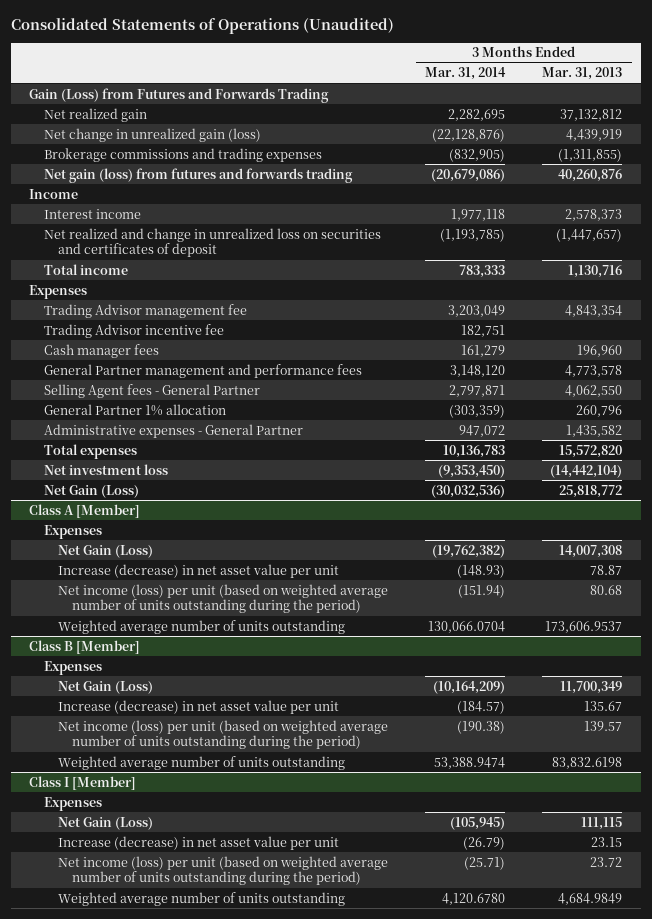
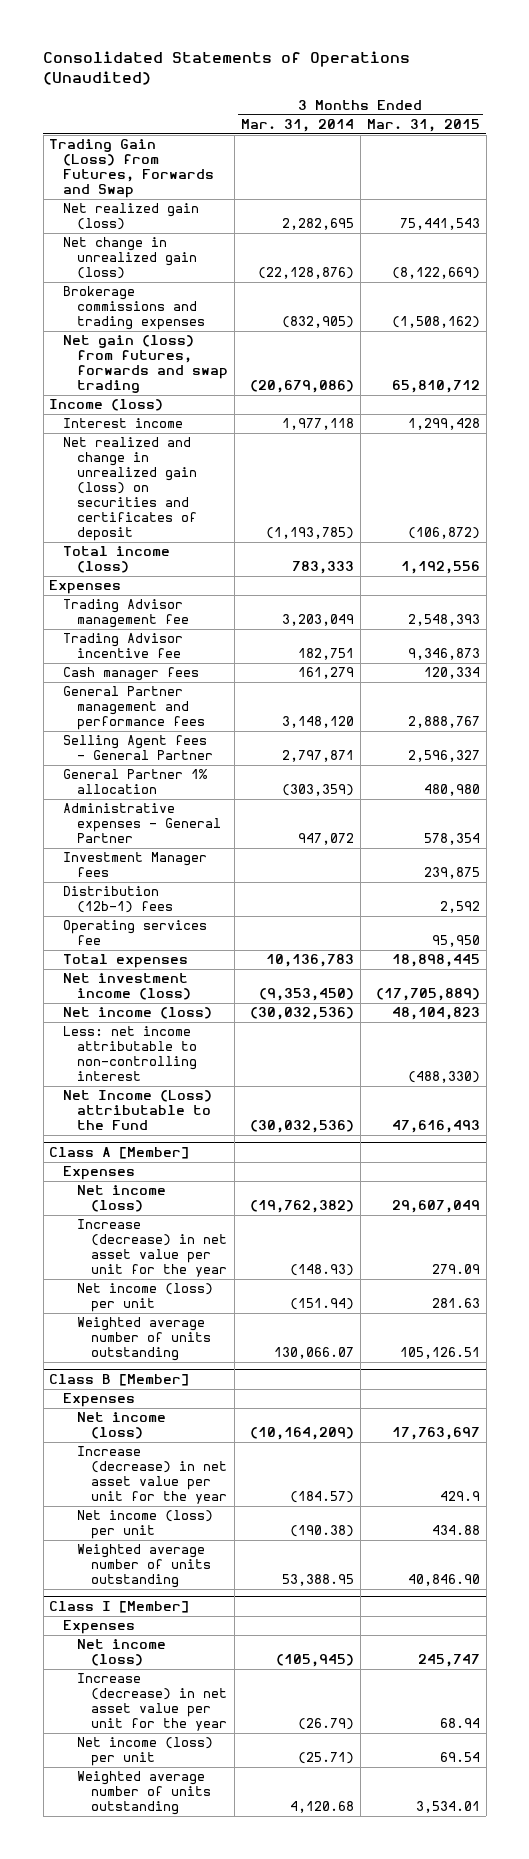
[542,67,623,81] Mar. 31, 2013 -> none
none -> [366,119,480,133] Mar. 31, 2015
[29,87,330,103] Gain (Loss) from Futures and Forwards Trading -> [49,139,215,199] Trading Gain (Loss) from Futures, Forwards and Swap
[43,107,147,122] Net realized gain -> [63,203,200,231] Net realized gain (loss)
[43,167,353,183] Net gain (loss) from futures and forwards trading -> [63,335,228,394] Net gain (loss) from futures, forwards and swap trading
[29,188,79,199] Income -> [49,399,164,412] Income (loss)
[43,227,381,258] Net realized and change in unrealized loss on securities and certificates of deposit -> [63,437,197,541] Net realized and change in unrealized gain (loss) on securities and certificates of deposit
[43,263,128,275] Total income -> [63,546,171,574] Total income (loss)
none -> [63,852,208,878] Investment Manager fees
none -> [63,886,173,914] Distribution (12b-1) fees
none -> [63,920,208,946] Operating services fee
[43,463,168,475] Net investment loss -> [63,973,191,1001] Net investment income (loss)
[43,484,139,498] Net Gain (Loss) -> [63,1007,213,1020] Net income (loss)
none -> [63,1026,197,1082] Less: net income attributable to non-controlling interest
none -> [63,1090,213,1131] Net Income (Loss) attributable to the Fund
[58,544,154,558] Net Gain (Loss) -> [76,1185,166,1213] Net income (loss)
[58,563,340,578] Increase (decrease) in net asset value per unit -> [76,1219,227,1278] Increase (decrease) in net asset value per unit for the year
[58,583,389,614] Net income (loss) per unit (based on weighted average number of units outstanding during the period) -> [76,1283,213,1313] Net income (loss) per unit
[428,620,506,633] 130,066.0704 -> [273,1347,354,1360] 130,066.07
[58,680,154,694] Net Gain (Loss) -> [76,1412,166,1440] Net income (loss)
[58,699,340,714] Increase (decrease) in net asset value per unit -> [76,1446,227,1505] Increase (decrease) in net asset value per unit for the year
[58,719,389,750] Net income (loss) per unit (based on weighted average number of units outstanding during the period) -> [76,1510,213,1540] Net income (loss) per unit
[434,756,506,769] 53,388.9474 -> [281,1574,354,1587] 53,388.95
[58,816,154,830] Net Gain (Loss) -> [76,1639,166,1667] Net income (loss)
[58,835,340,850] Increase (decrease) in net asset value per unit -> [76,1673,227,1732] Increase (decrease) in net asset value per unit for the year
[58,855,389,886] Net income (loss) per unit (based on weighted average number of units outstanding during the period) -> [76,1737,213,1767] Net income (loss) per unit
[442,892,506,905] 4,120.6780 -> [289,1801,354,1814] 4,120.68

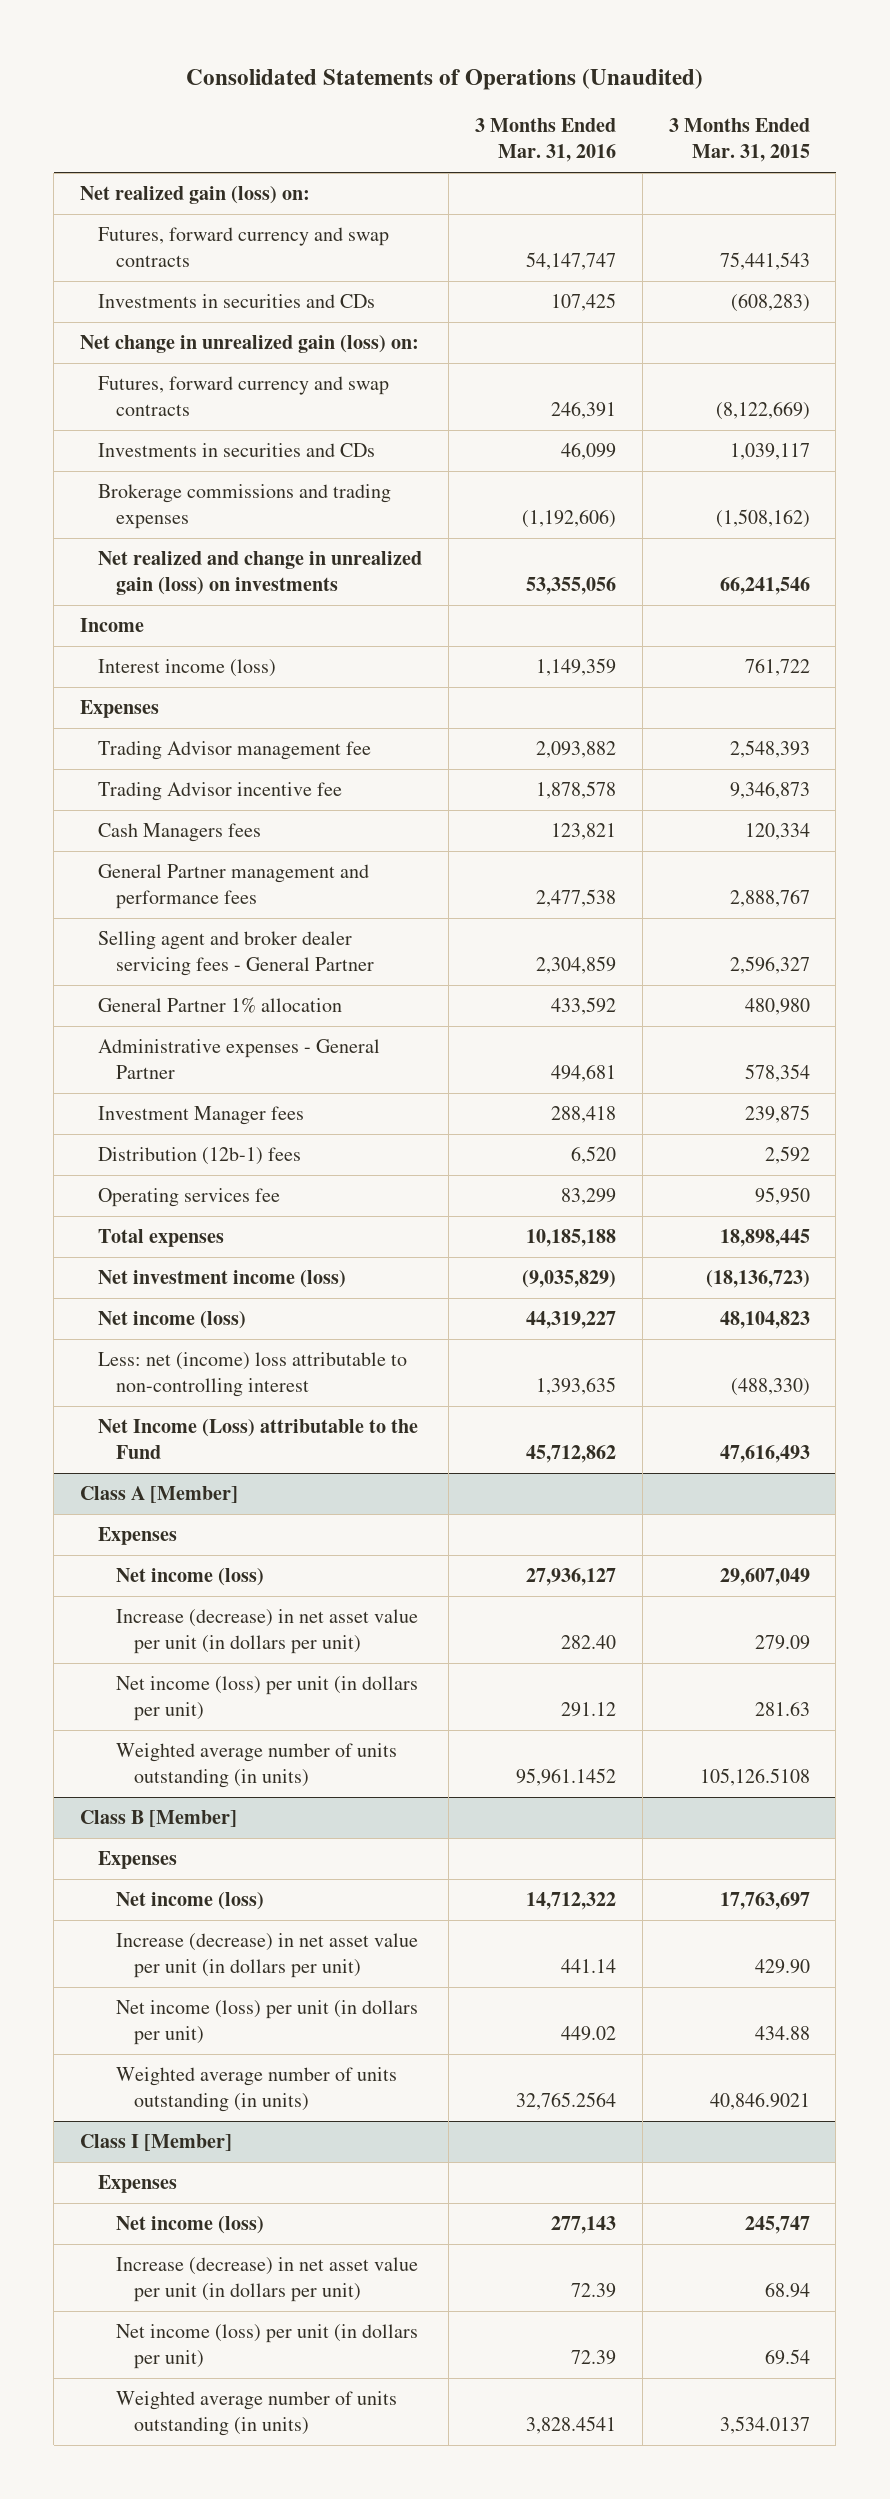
[240,119,354,133] Mar. 31, 2014 -> none
none -> [474,118,616,163] 3 Months Ended Mar. 31, 2016
[49,139,215,199] Trading Gain (Loss) from Futures, Forwards and Swap -> none
none -> [80,186,311,205] Net realized gain (loss) on:
[63,203,200,231] Net realized gain (loss) -> [98,227,390,268] Futures, forward currency and swap contracts
none -> [98,294,376,309] Investments in securities and CDs
none -> [80,335,420,354] Net change in unrealized gain (loss) on:
[63,237,197,280] Net change in unrealized gain (loss) -> [98,376,390,417] Futures, forward currency and swap contracts
none -> [98,443,376,458] Investments in securities and CDs
[63,437,197,541] Net realized and change in unrealized gain (loss) on securities and certificates of deposit -> none
[63,546,171,574] Total income (loss) -> none
[63,335,228,394] Net gain (loss) from futures, forwards and swap trading -> [98,551,423,596] Net realized and change in unrealized gain (loss) on investments
[391,380,480,394] 65,810,712 -> [719,577,810,596] 66,241,546
[49,399,164,412] Income (loss) -> [80,618,145,633] Income
[63,418,184,429] Interest income -> [98,659,277,678] Interest income (loss)
[407,418,480,431] 1,299,428 -> [744,658,810,677] 761,722
[63,667,200,682] Cash manager fees -> [98,823,262,843] Cash Managers fees
[63,735,213,761] Selling Agent fees - General Partner -> [98,931,375,977] Selling agent and broker dealer servicing fees - General Partner
[375,988,480,1002] (17,705,889) -> [705,1270,810,1289] (18,136,723)
[63,1026,197,1082] Less: net income attributable to non-controlling interest -> [98,1352,408,1398] Less: net (income) loss attributable to non-controlling interest
[76,1219,227,1278] Increase (decrease) in net asset value per unit for the year -> [116,1609,419,1655] Increase (decrease) in net asset value per unit (in dollars per unit)
[76,1283,213,1313] Net income (loss) per unit -> [116,1676,419,1722] Net income (loss) per unit (in dollars per unit)
[76,1317,211,1362] Weighted average number of units outstanding -> [116,1743,398,1789] Weighted average number of units outstanding (in units)
[399,1347,480,1360] 105,126.51 -> [699,1768,810,1787] 105,126.5108
[76,1446,227,1505] Increase (decrease) in net asset value per unit for the year -> [116,1933,419,1979] Increase (decrease) in net asset value per unit (in dollars per unit)
[439,1491,480,1502] 429.9 -> [754,1959,810,1975] 429.90
[76,1510,213,1540] Net income (loss) per unit -> [116,2000,419,2046] Net income (loss) per unit (in dollars per unit)
[76,1544,211,1589] Weighted average number of units outstanding -> [116,2067,398,2113] Weighted average number of units outstanding (in units)
[407,1574,480,1587] 40,846.90 -> [709,2092,810,2111] 40,846.9021
[76,1673,227,1732] Increase (decrease) in net asset value per unit for the year -> [116,2257,419,2303] Increase (decrease) in net asset value per unit (in dollars per unit)
[76,1737,213,1767] Net income (loss) per unit -> [116,2324,419,2370] Net income (loss) per unit (in dollars per unit)
[76,1771,211,1816] Weighted average number of units outstanding -> [116,2391,398,2437] Weighted average number of units outstanding (in units)
[415,1801,480,1814] 3,534.01 -> [719,2416,810,2435] 3,534.0137

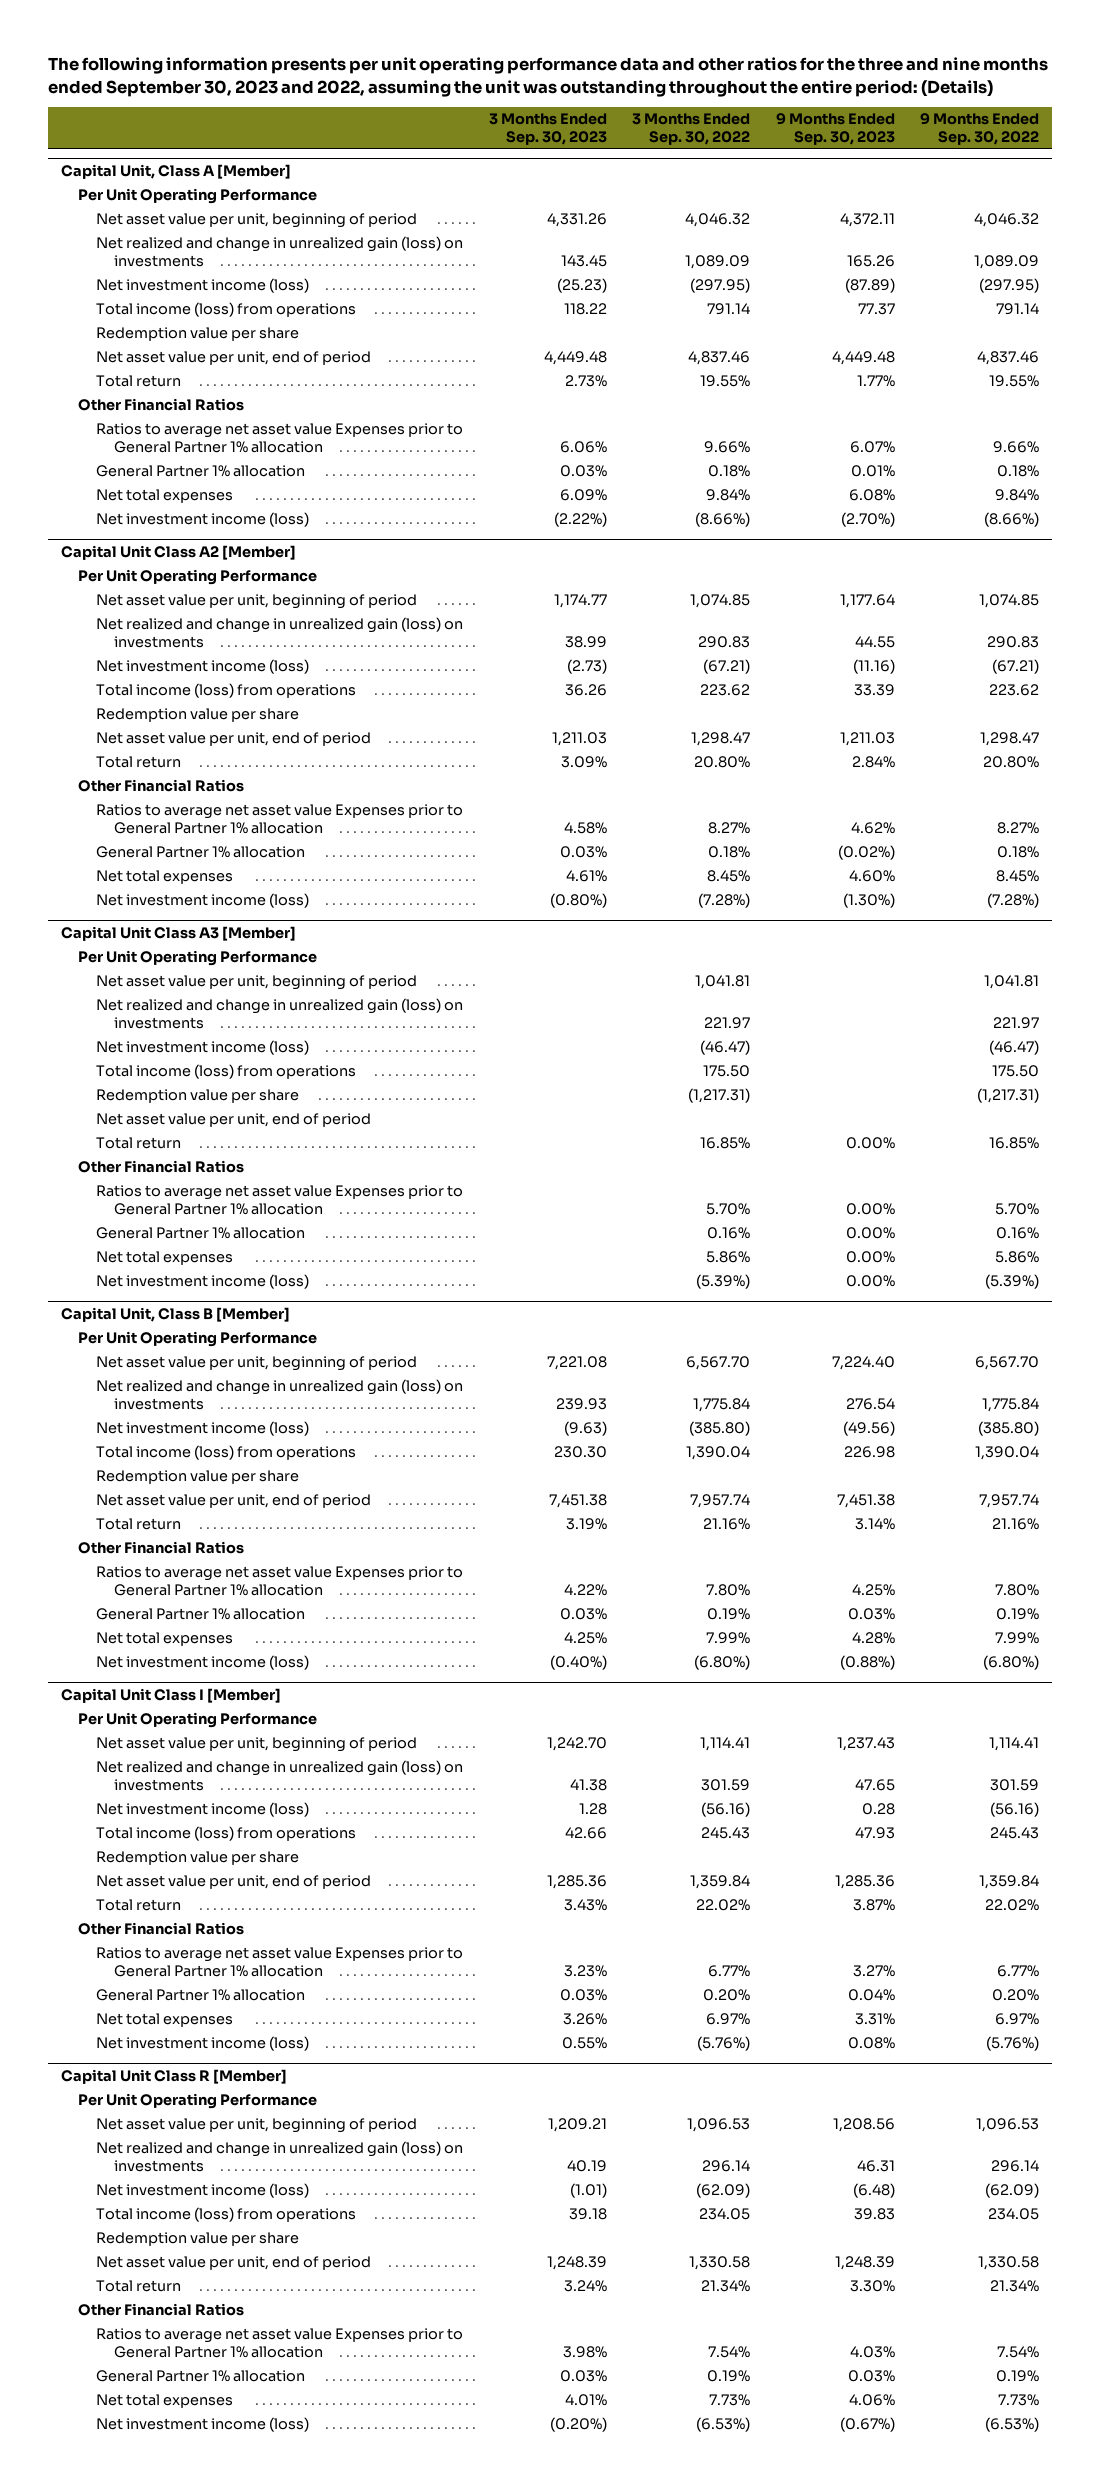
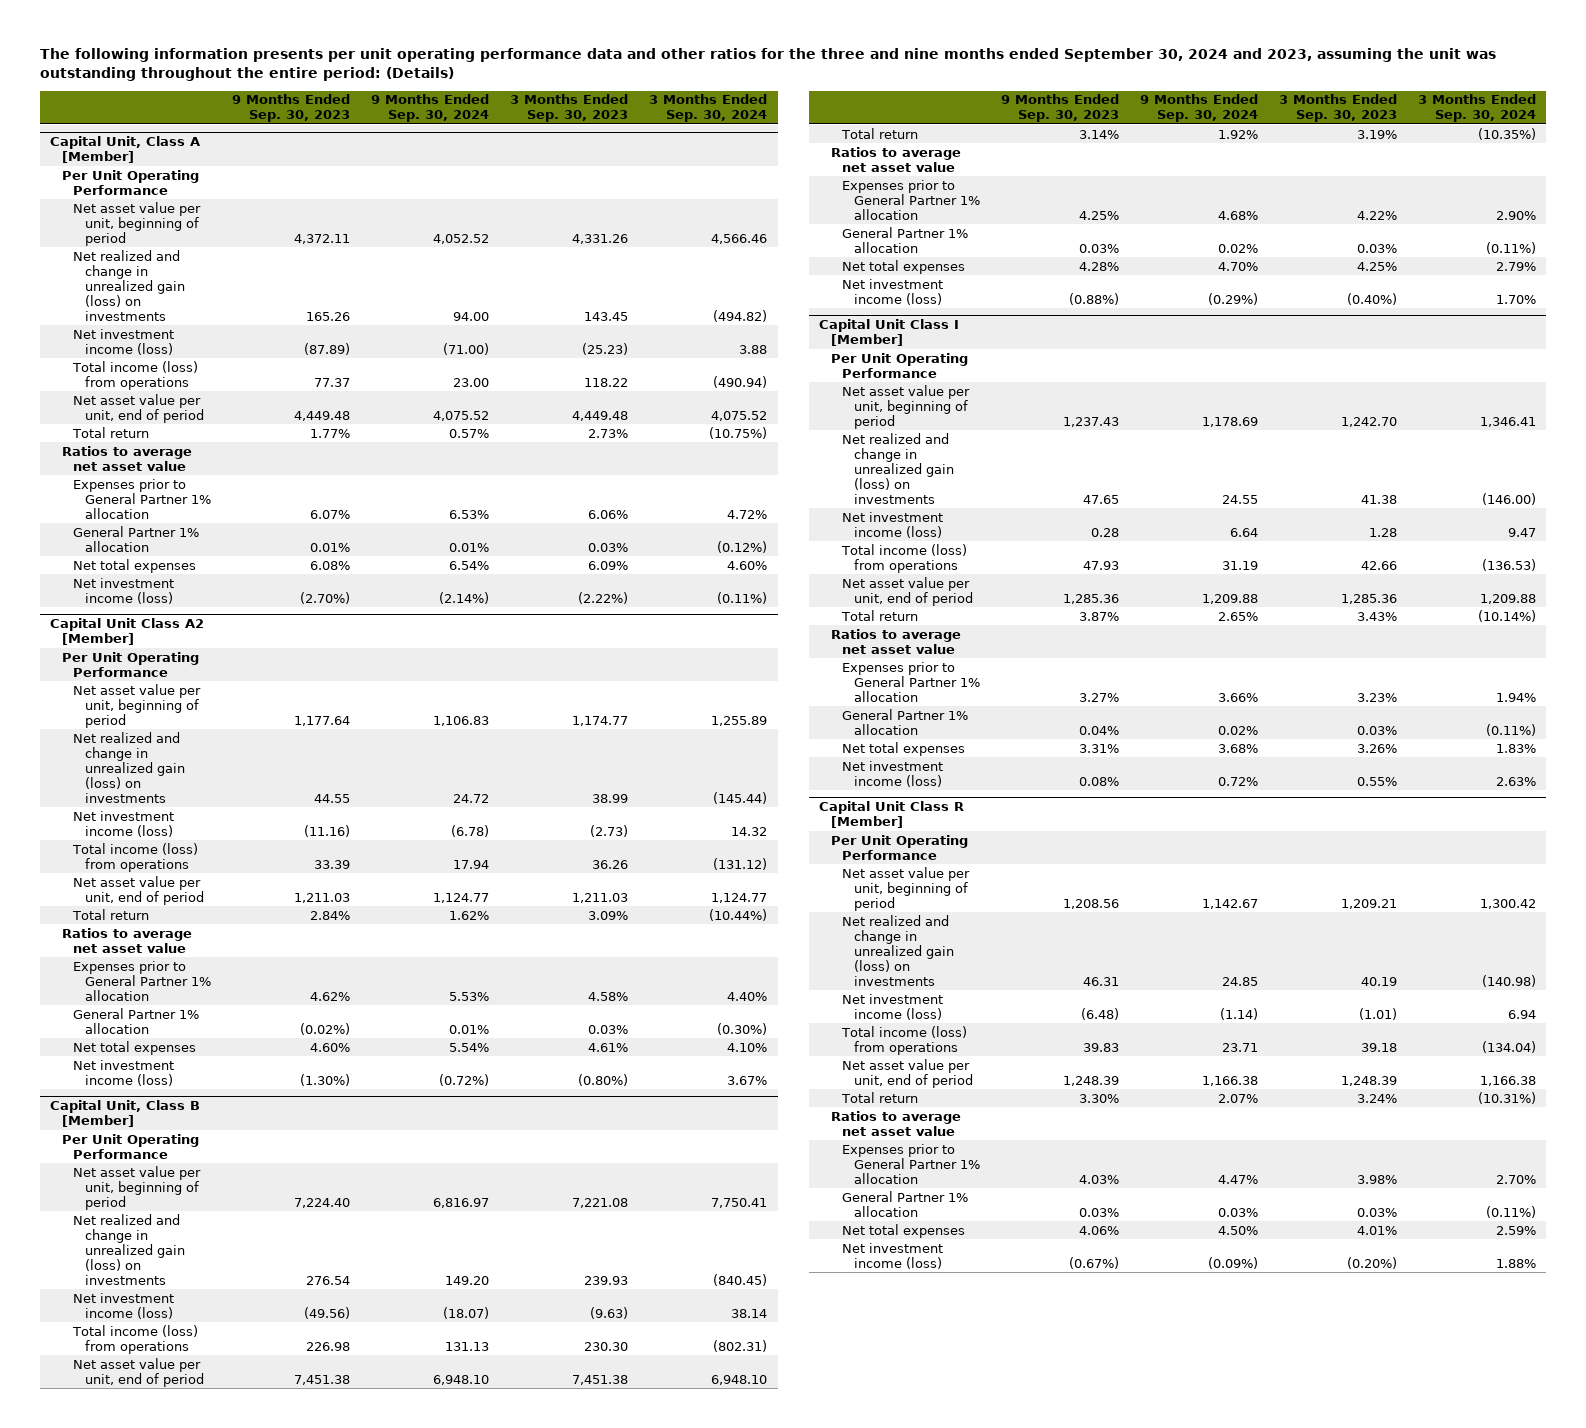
[47,57,1048,97] The following information presents per unit operating performance data and other ratios for the three and nine months ended September 30, 2023 and 2022, assuming the unit was outstanding throughout the entire period: (Details) -> [39,48,1496,82] The following information presents per unit operating performance data and other ratios for the three and nine months ended September 30, 2024 and 2023, assuming the unit was outstanding throughout the entire period: (Details)
[632,113,751,145] 3 Months Ended Sep. 30, 2022 -> none
[920,113,1040,145] 9 Months Ended Sep. 30, 2022 -> none
none -> [371,94,490,123] 9 Months Ended Sep. 30, 2024
none -> [649,94,768,123] 3 Months Ended Sep. 30, 2024
[96,327,300,342] Redemption value per share -> none
[78,398,245,412] Other Financial Ratios -> none
none -> [61,445,192,471] Ratios to average net asset value
[96,423,464,453] Ratios to average net asset value Expenses prior to General Partner 1% allocation -> [73,478,212,519] Expenses prior to General Partner 1% allocation
[96,708,300,723] Redemption value per share -> none
[78,779,245,793] Other Financial Ratios -> none
none -> [61,927,192,953] Ratios to average net asset value
[96,804,464,834] Ratios to average net asset value Expenses prior to General Partner 1% allocation -> [73,960,212,1001] Expenses prior to General Partner 1% allocation
[60,926,296,942] Capital Unit Class A3 [Member] -> none
[78,950,318,967] Per Unit Operating Performance -> none
[96,975,418,991] Net asset value per unit, beginning of period -> none
[96,998,464,1029] Net realized and change in unrealized gain (loss) on investments -> none
[96,1040,310,1056] Net investment income (loss) -> none
[96,1064,357,1080] Total income (loss) from operations -> none
[96,1089,300,1104] Redemption value per share -> none
[96,1113,372,1128] Net asset value per unit, end of period -> none
[96,1137,182,1150] Total return -> none
[78,1160,245,1174] Other Financial Ratios -> none
[96,1185,464,1215] Ratios to average net asset value Expenses prior to General Partner 1% allocation -> none
[96,1227,306,1240] General Partner 1% allocation -> none
[96,1251,234,1266] Net total expenses -> none
[96,1274,310,1290] Net investment income (loss) -> none
[96,1470,300,1485] Redemption value per share -> none
[78,1541,245,1555] Other Financial Ratios -> none
none -> [830,146,961,172] Ratios to average net asset value
[96,1566,464,1596] Ratios to average net asset value Expenses prior to General Partner 1% allocation -> [842,179,980,220] Expenses prior to General Partner 1% allocation
[96,1851,300,1866] Redemption value per share -> none
[78,1922,245,1936] Other Financial Ratios -> none
none -> [830,628,961,654] Ratios to average net asset value
[96,1947,464,1977] Ratios to average net asset value Expenses prior to General Partner 1% allocation -> [842,661,980,702] Expenses prior to General Partner 1% allocation
[96,2232,300,2247] Redemption value per share -> none
[78,2303,245,2317] Other Financial Ratios -> none
none -> [830,1110,961,1136] Ratios to average net asset value
[96,2328,464,2358] Ratios to average net asset value Expenses prior to General Partner 1% allocation -> [842,1143,980,1184] Expenses prior to General Partner 1% allocation

